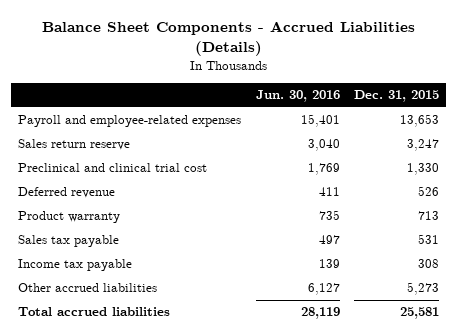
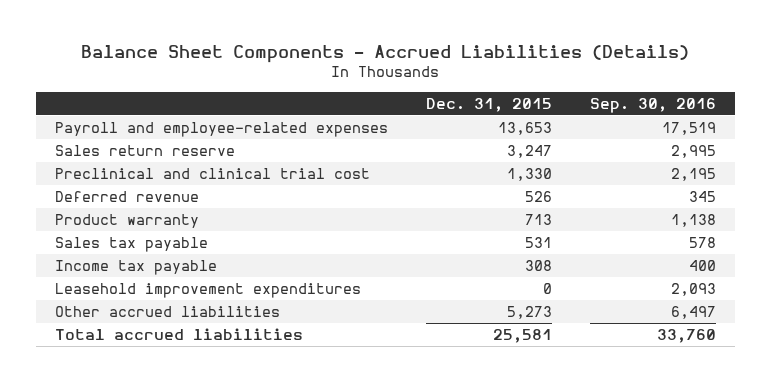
[255,90,340,103] Jun. 30, 2016 -> none
none -> [589,97,716,113] Sep. 30, 2016
none -> [54,282,361,298] Leasehold improvement expenditures

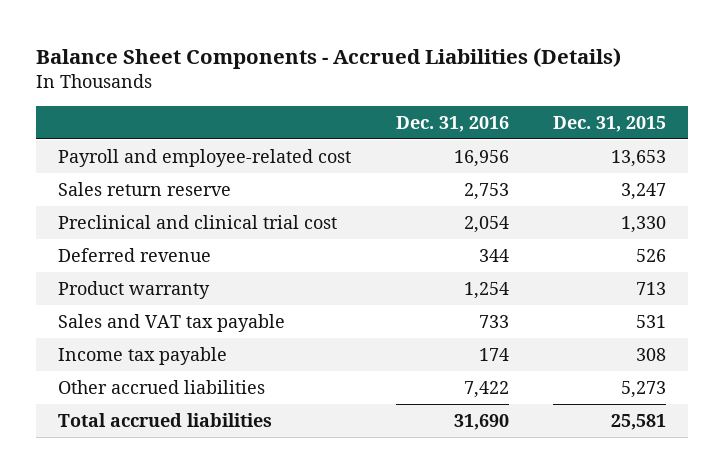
[589,97,716,113] Sep. 30, 2016 -> none
none -> [395,115,509,132] Dec. 31, 2016
[54,121,388,137] Payroll and employee-related expenses -> [58,148,352,167] Payroll and employee-related cost
[54,236,208,252] Sales tax payable -> [58,313,286,332] Sales and VAT tax payable
[54,282,361,298] Leasehold improvement expenditures -> none

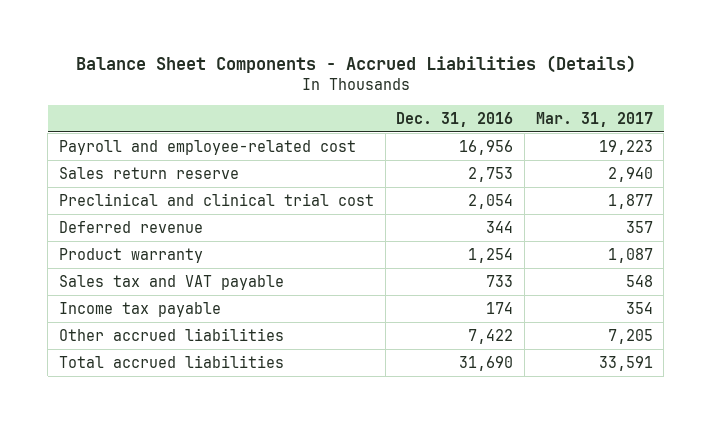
[552,115,666,132] Dec. 31, 2015 -> none
none -> [535,111,653,127] Mar. 31, 2017
[58,313,286,332] Sales and VAT tax payable -> [58,274,284,290] Sales tax and VAT payable

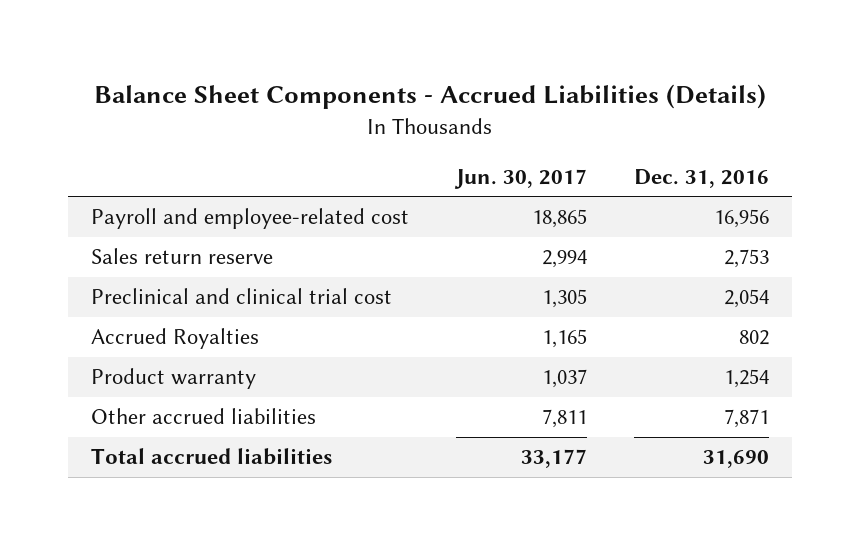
[535,111,653,127] Mar. 31, 2017 -> none
none -> [453,168,587,189] Jun. 30, 2017
[58,220,203,233] Deferred revenue -> none
none -> [91,328,260,350] Accrued Royalties
[58,274,284,290] Sales tax and VAT payable -> none
[58,301,221,317] Income tax payable -> none
[468,328,514,344] 7,422 -> [723,409,769,429] 7,871

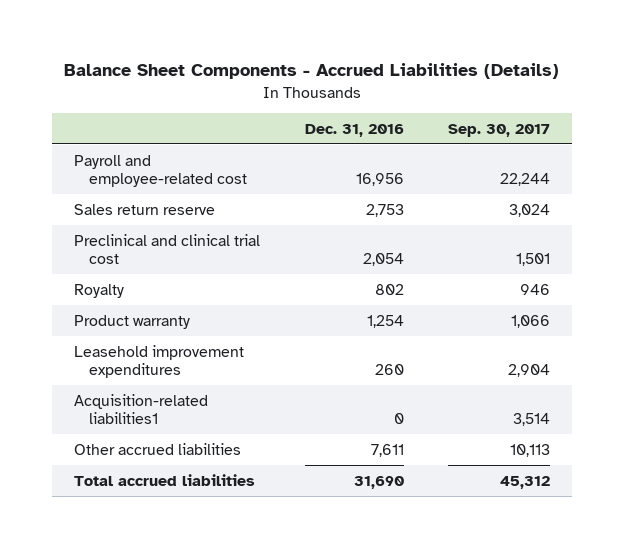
[453,168,587,189] Jun. 30, 2017 -> none
none -> [447,123,550,137] Sep. 30, 2017
[91,328,260,350] Accrued Royalties -> [74,283,125,298] Royalty
none -> [74,344,245,378] Leasehold improvement expenditures
none -> [74,393,209,424] Acquisition-related liabilities1
[723,409,769,429] 7,871 -> [370,443,404,457] 7,611

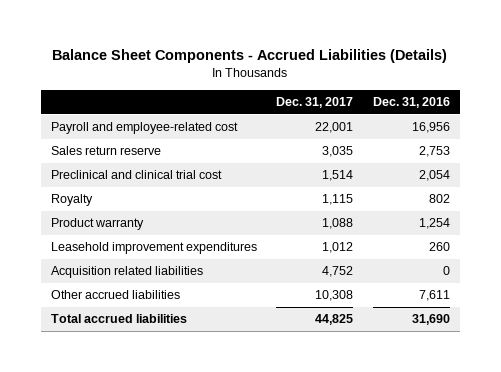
[447,123,550,137] Sep. 30, 2017 -> none
none -> [276,97,354,109] Dec. 31, 2017
[74,393,209,424] Acquisition-related liabilities1 -> [50,266,203,279] Acquisition related liabilities

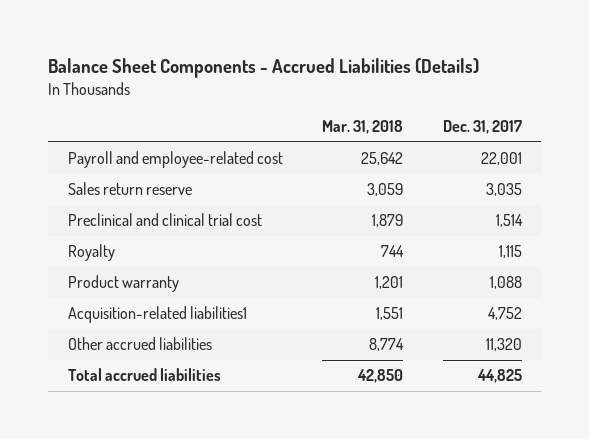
[373,97,451,109] Dec. 31, 2016 -> none
none -> [322,120,404,135] Mar. 31, 2018
[50,242,257,255] Leasehold improvement expenditures -> none
[50,266,203,279] Acquisition related liabilities -> [67,306,247,324] Acquisition-related liabilities1
[315,290,354,302] 10,308 -> [485,338,522,352] 11,320

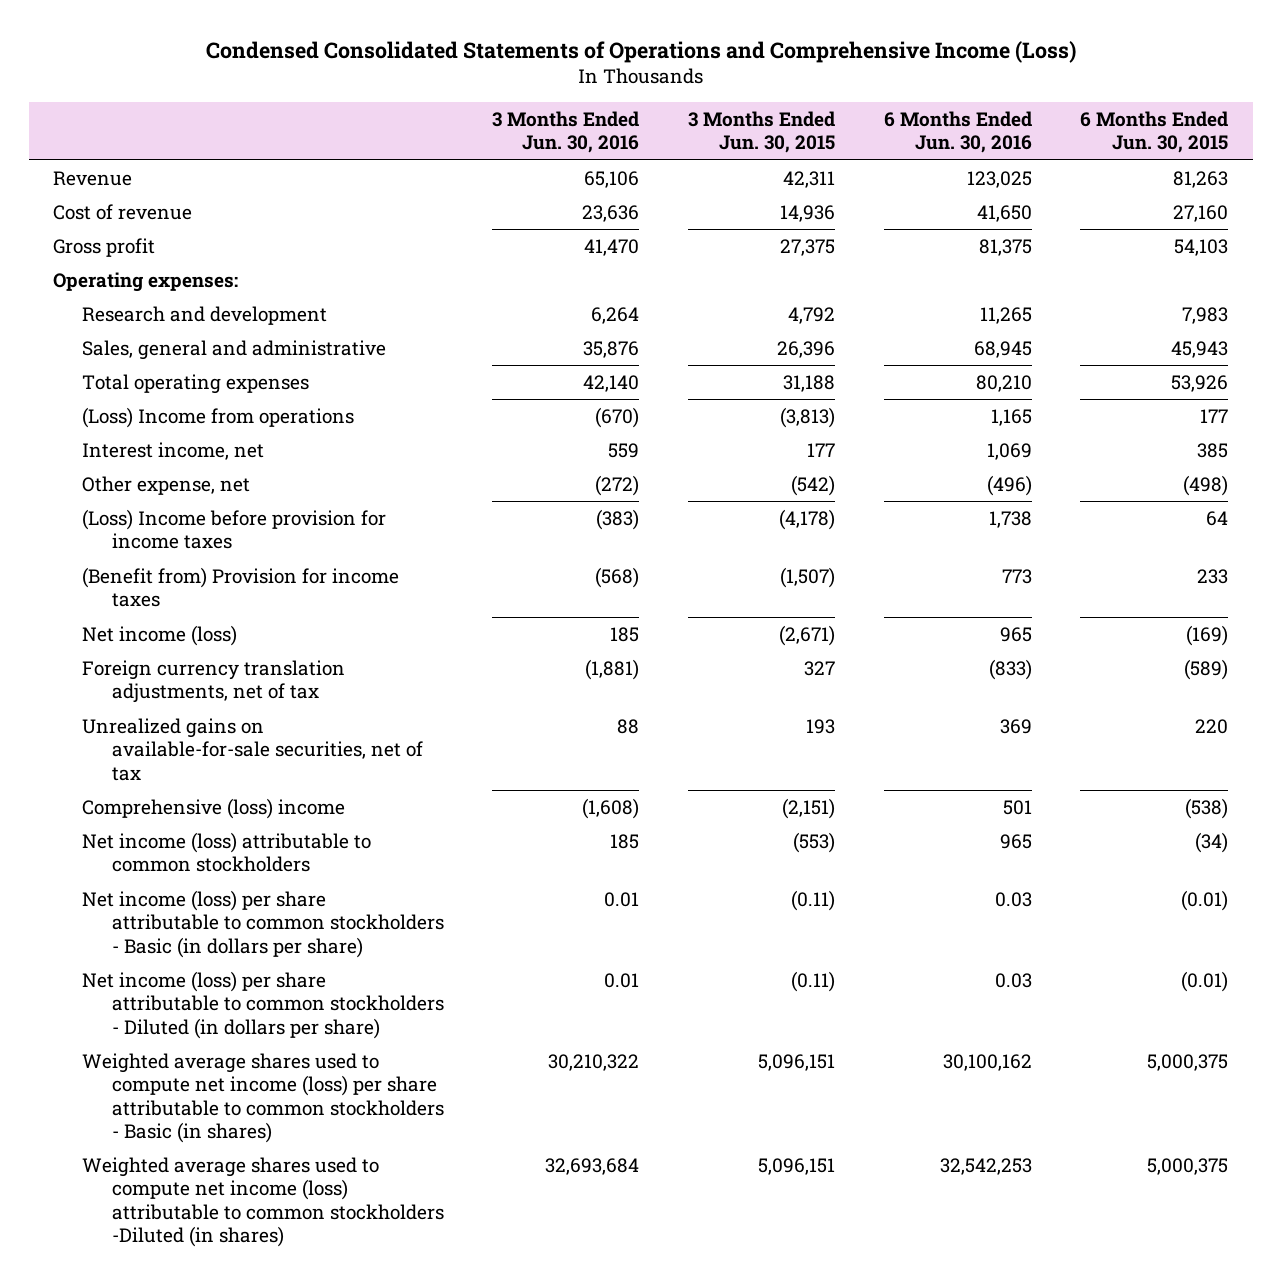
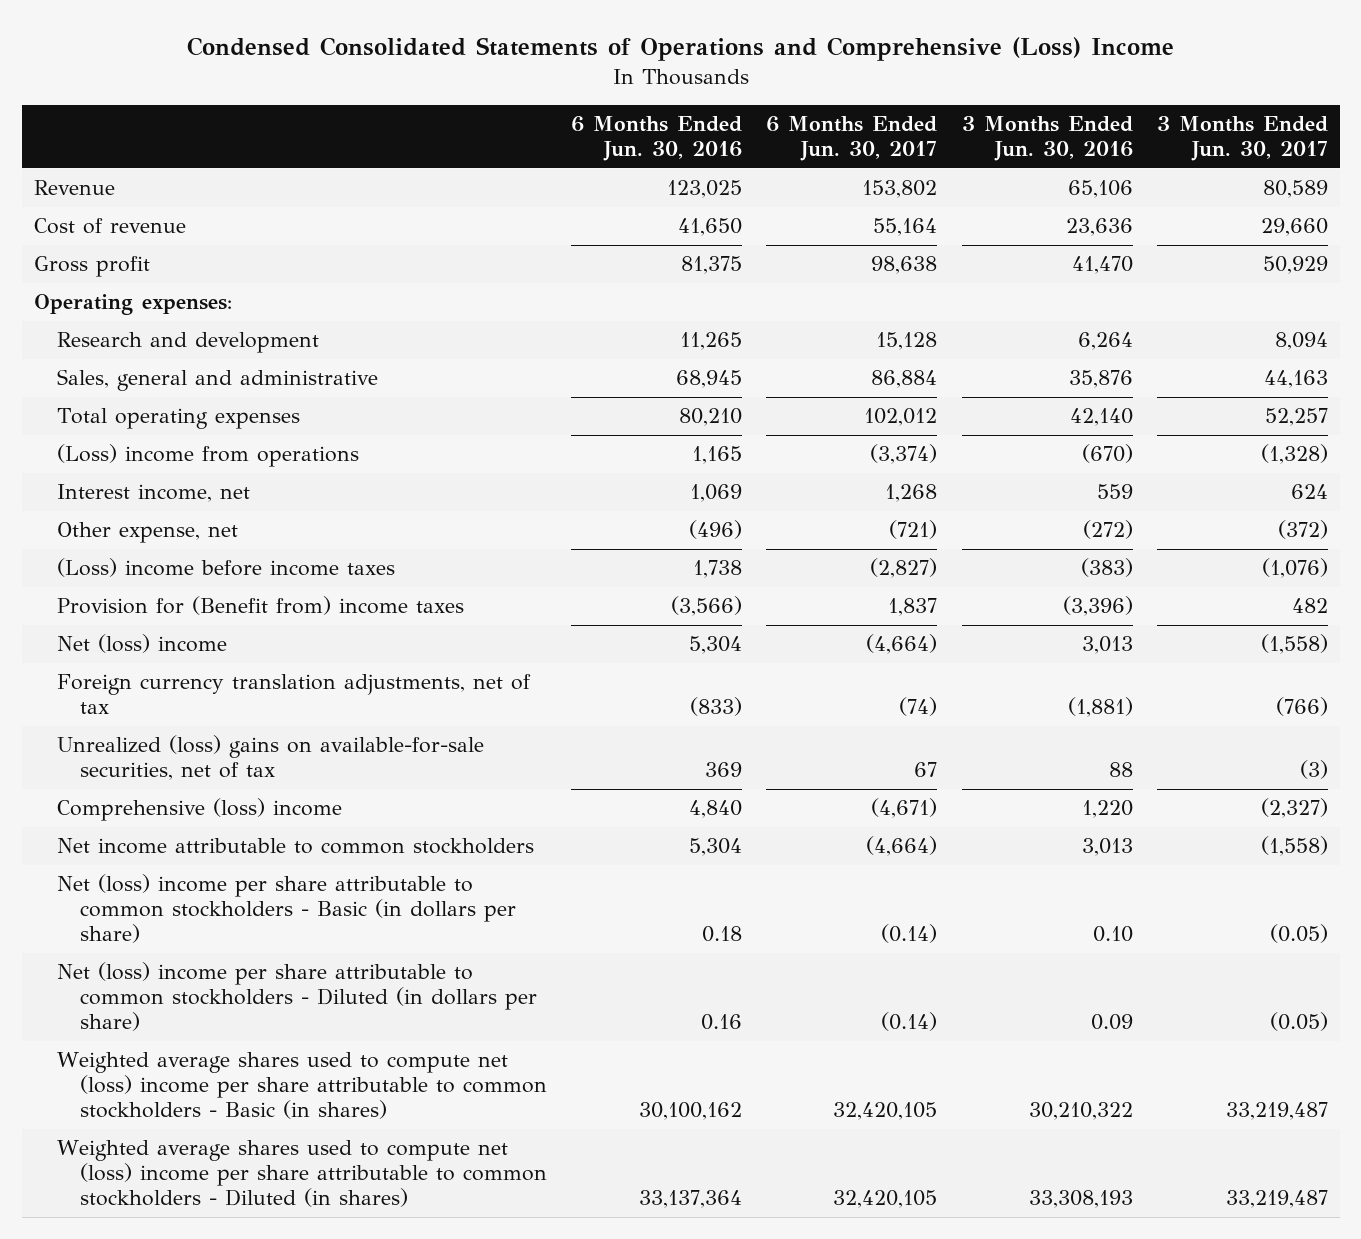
[205,41,1076,64] Condensed Consolidated Statements of Operations and Comprehensive Income (Loss) -> [186,36,1174,61] Condensed Consolidated Statements of Operations and Comprehensive (Loss) Income
[688,111,836,154] 3 Months Ended Jun. 30, 2015 -> none
[1080,111,1229,154] 6 Months Ended Jun. 30, 2015 -> none
none -> [766,116,938,162] 6 Months Ended Jun. 30, 2017
none -> [1156,116,1328,162] 3 Months Ended Jun. 30, 2017
[82,406,355,428] (Loss) Income from operations -> [56,444,359,468] (Loss) income from operations
[82,508,387,550] (Loss) Income before provision for income taxes -> [56,558,395,578] (Loss) income before income taxes
[82,566,400,608] (Benefit from) Provision for income taxes -> [56,596,464,616] Provision for (Benefit from) income taxes
[595,566,640,588] (568) -> [1062,596,1133,617] (3,396)
[1001,568,1032,584] 773 -> [671,596,743,617] (3,566)
[82,624,238,646] Net income (loss) -> [56,634,227,654] Net (loss) income
[610,626,640,642] 185 -> [1081,636,1133,655] 3,013
[999,626,1032,642] 965 -> [689,636,743,655] 5,304
[82,717,423,781] Unrealized gains on available-for-sale securities, net of tax -> [56,735,484,781] Unrealized (loss) gains on available-for-sale securities, net of tax
[582,797,640,819] (1,608) -> [1081,800,1133,819] 1,220
[1002,799,1032,815] 501 -> [689,800,743,819] 4,840
[82,831,372,873] Net income (loss) attributable to common stockholders -> [56,838,534,855] Net income attributable to common stockholders
[610,833,640,849] 185 -> [1081,838,1133,857] 3,013
[999,833,1032,849] 965 -> [689,838,743,857] 5,304
[82,889,444,958] Net income (loss) per share attributable to common stockholders - Basic (in dollars per share) -> [56,874,517,944] Net (loss) income per share attributable to common stockholders - Basic (in dollars per share)
[604,891,640,907] 0.01 -> [1092,926,1133,943] 0.10
[994,891,1032,907] 0.03 -> [702,926,743,943] 0.18
[82,970,444,1039] Net income (loss) per share attributable to common stockholders - Diluted (in dollars per share) -> [56,962,538,1032] Net (loss) income per share attributable to common stockholders - Diluted (in dollars per share)
[604,972,640,988] 0.01 -> [1090,1014,1133,1031] 0.09
[994,972,1032,988] 0.03 -> [701,1014,743,1031] 0.16
[82,1052,444,1143] Weighted average shares used to compute net income (loss) per share attributable to common stockholders - Basic (in shares) -> [56,1052,548,1120] Weighted average shares used to compute net (loss) income per share attributable to common stockholders - Basic (in shares)
[82,1156,444,1247] Weighted average shares used to compute net income (loss) attributable to common stockholders -Diluted (in shares) -> [56,1140,548,1208] Weighted average shares used to compute net (loss) income per share attributable to common stockholders - Diluted (in shares)
[545,1157,640,1175] 32,693,684 -> [1028,1190,1133,1209] 33,308,193
[939,1157,1032,1175] 32,542,253 -> [639,1190,743,1209] 33,137,364

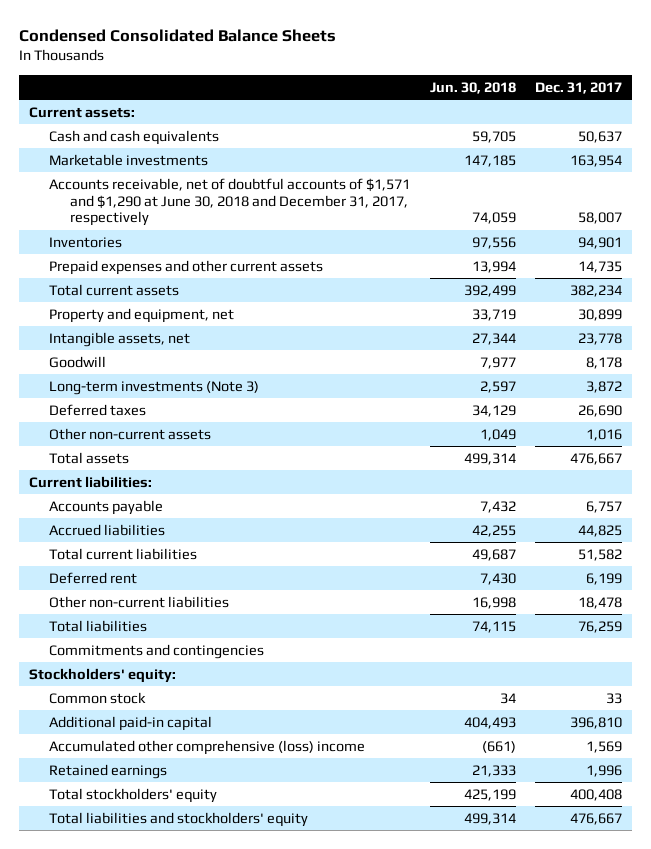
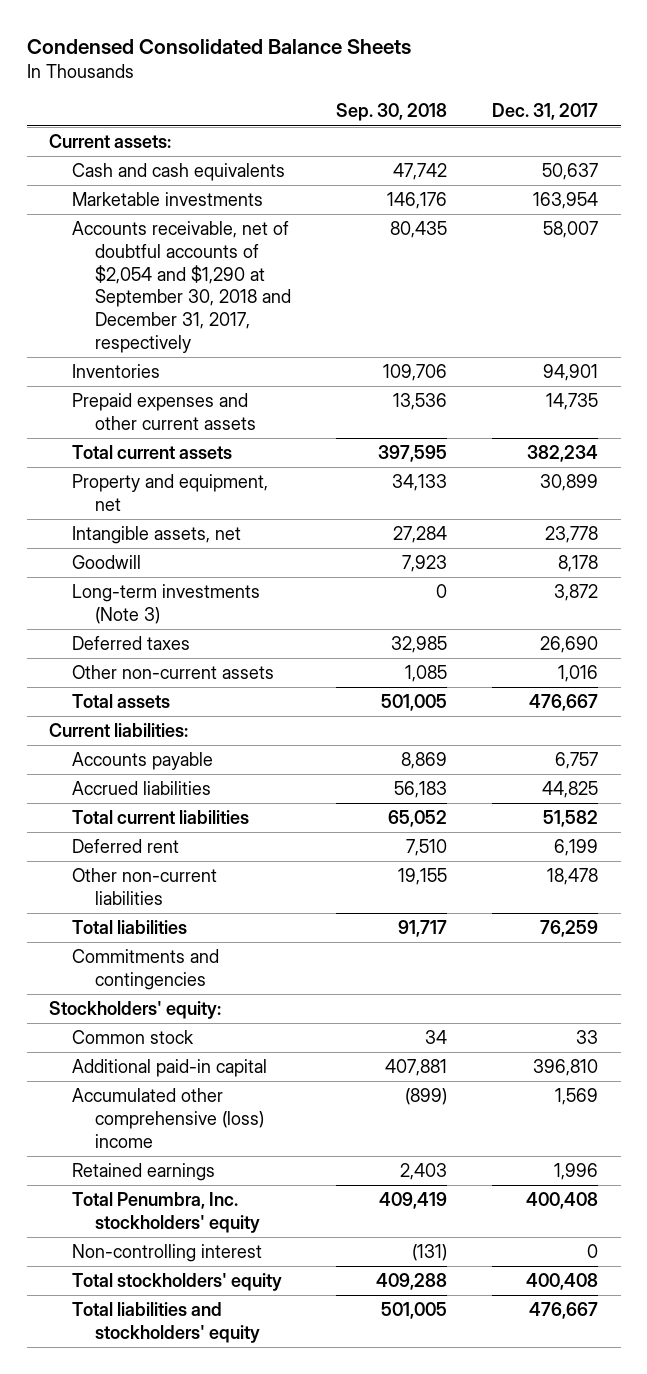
[429,81,516,94] Jun. 30, 2018 -> none
none -> [335,103,447,122] Sep. 30, 2018
[49,177,411,227] Accounts receivable, net of doubtful accounts of $1,571 and $1,290 at June 30, 2018 and December 31, 2017, respectively -> [71,221,291,353] Accounts receivable, net of doubtful accounts of $2,054 and $1,290 at September 30, 2018 and December 31, 2017, respectively
none -> [71,1192,260,1233] Total Penumbra, Inc. stockholders' equity
none -> [71,1244,262,1263] Non-controlling interest

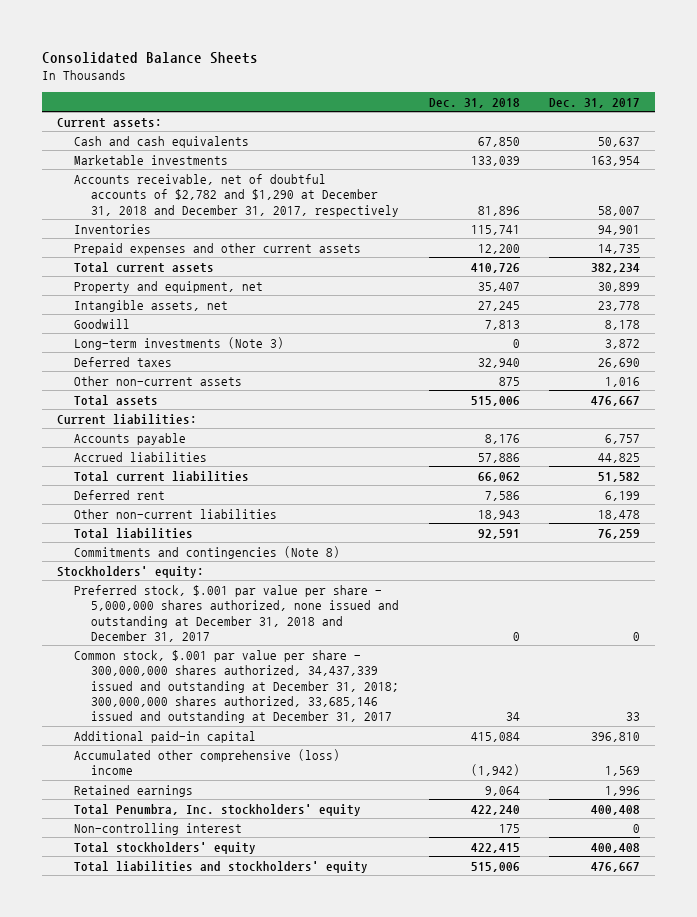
[26,39,411,55] Condensed Consolidated Balance Sheets -> [42,52,259,65] Consolidated Balance Sheets
[335,103,447,122] Sep. 30, 2018 -> none
none -> [428,97,520,108] Dec. 31, 2018
[71,221,291,353] Accounts receivable, net of doubtful accounts of $2,054 and $1,290 at September 30, 2018 and December 31, 2017, respectively -> [74,173,400,217] Accounts receivable, net of doubtful accounts of $2,782 and $1,290 at December 31, 2018 and December 31, 2017, respectively
[71,949,219,990] Commitments and contingencies -> [74,545,341,559] Commitments and contingencies (Note 8)
none -> [74,584,400,642] Preferred stock, $.001 par value per share - 5,000,000 shares authorized, none issued and outstanding at December 31, 2018 and December 31, 2017
[71,1030,194,1045] Common stock -> [74,649,400,724] Common stock, $.001 par value per share - 300,000,000 shares authorized, 34,437,339 issued and outstanding at December 31, 2018; 300,000,000 shares authorized, 33,685,146 issued and outstanding at December 31, 2017

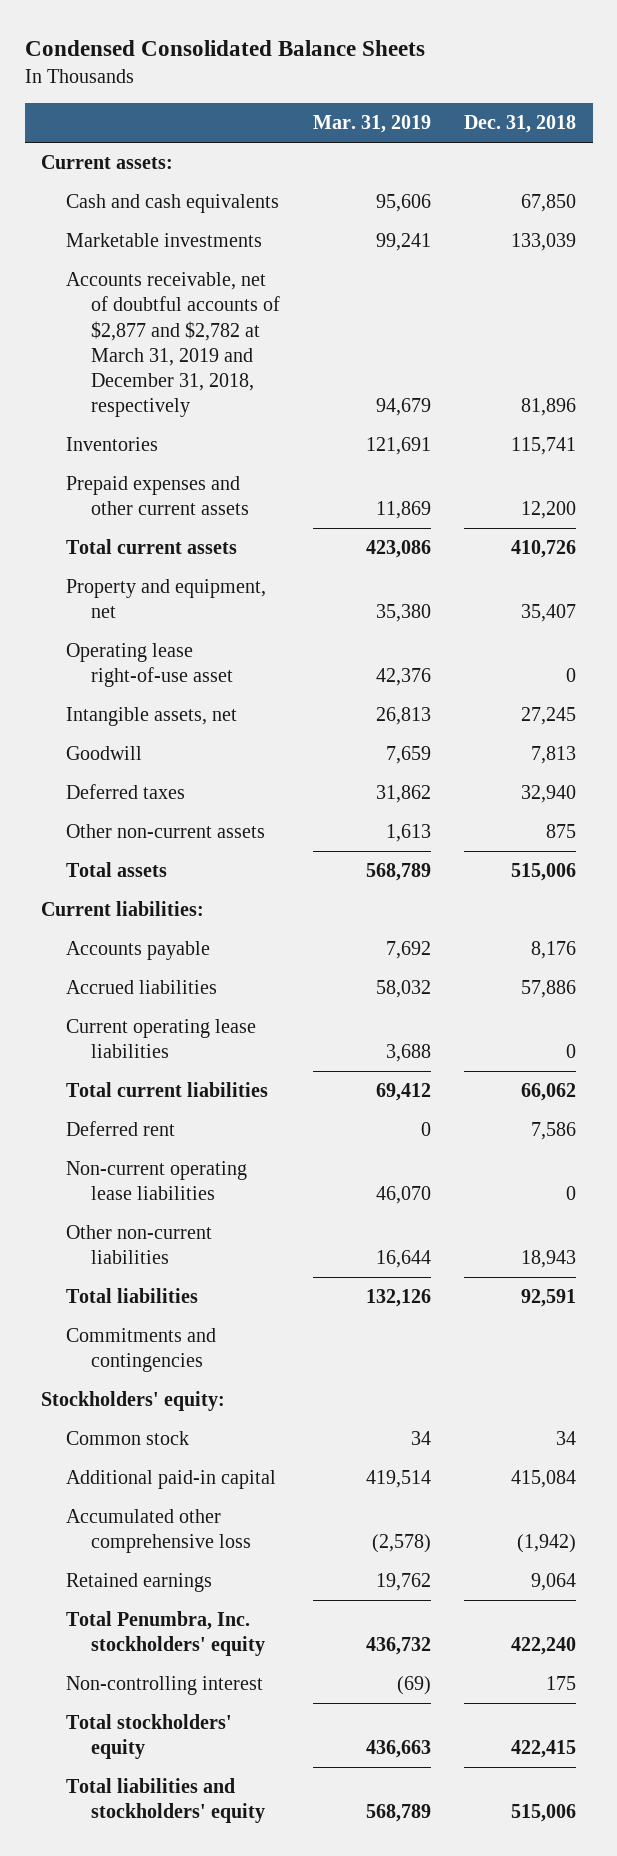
[42,52,259,65] Consolidated Balance Sheets -> [24,39,425,56] Condensed Consolidated Balance Sheets
[549,97,641,108] Dec. 31, 2017 -> none
none -> [312,115,431,134] Mar. 31, 2019
[74,173,400,217] Accounts receivable, net of doubtful accounts of $2,782 and $1,290 at December 31, 2018 and December 31, 2017, respectively -> [65,272,280,418] Accounts receivable, net of doubtful accounts of $2,877 and $2,782 at March 31, 2019 and December 31, 2018, respectively
none -> [65,643,233,688] Operating lease right-of-use asset
[74,336,285,350] Long-term investments (Note 3) -> none
none -> [65,1019,256,1059] Current operating lease liabilities
none -> [65,1161,247,1201] Non-current operating lease liabilities
[74,545,341,559] Commitments and contingencies (Note 8) -> [65,1328,216,1373] Commitments and contingencies
[74,584,400,642] Preferred stock, $.001 par value per share - 5,000,000 shares authorized, none issued and outstanding at December 31, 2018 and December 31, 2017 -> none
[74,649,400,724] Common stock, $.001 par value per share - 300,000,000 shares authorized, 34,437,339 issued and outstanding at December 31, 2018; 300,000,000 shares authorized, 33,685,146 issued and outstanding at December 31, 2017 -> [65,1431,189,1446] Common stock
[74,748,341,776] Accumulated other comprehensive (loss) income -> [65,1509,251,1554] Accumulated other comprehensive loss

